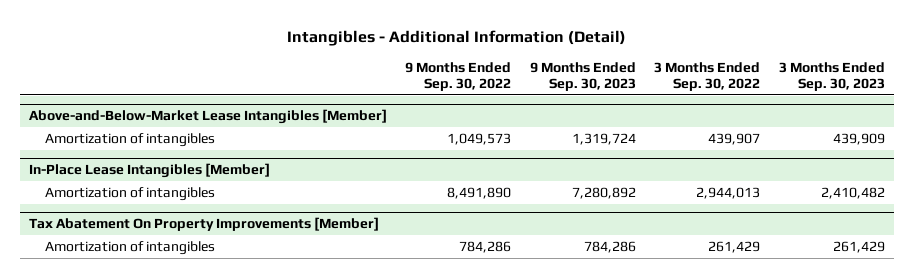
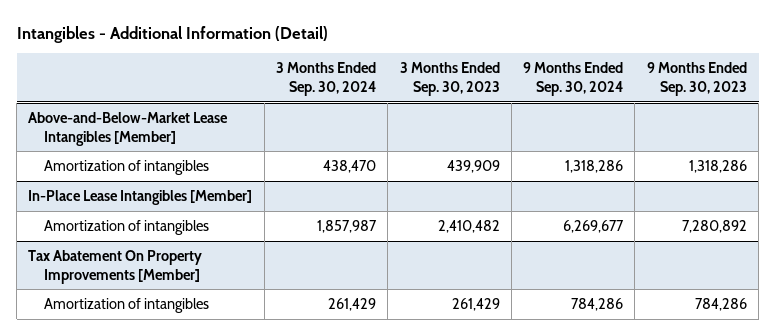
[405,61,512,91] 9 Months Ended Sep. 30, 2022 -> none
[654,61,761,91] 3 Months Ended Sep. 30, 2022 -> none
none -> [276,62,377,96] 3 Months Ended Sep. 30, 2024
none -> [523,62,624,96] 9 Months Ended Sep. 30, 2024
[571,133,636,146] 1,319,724 -> [688,159,747,173] 1,318,286

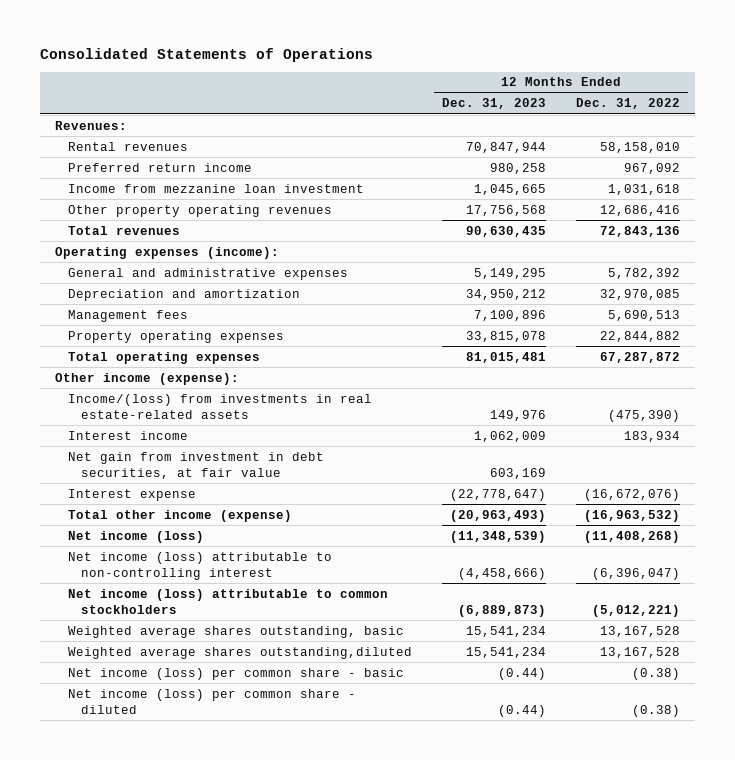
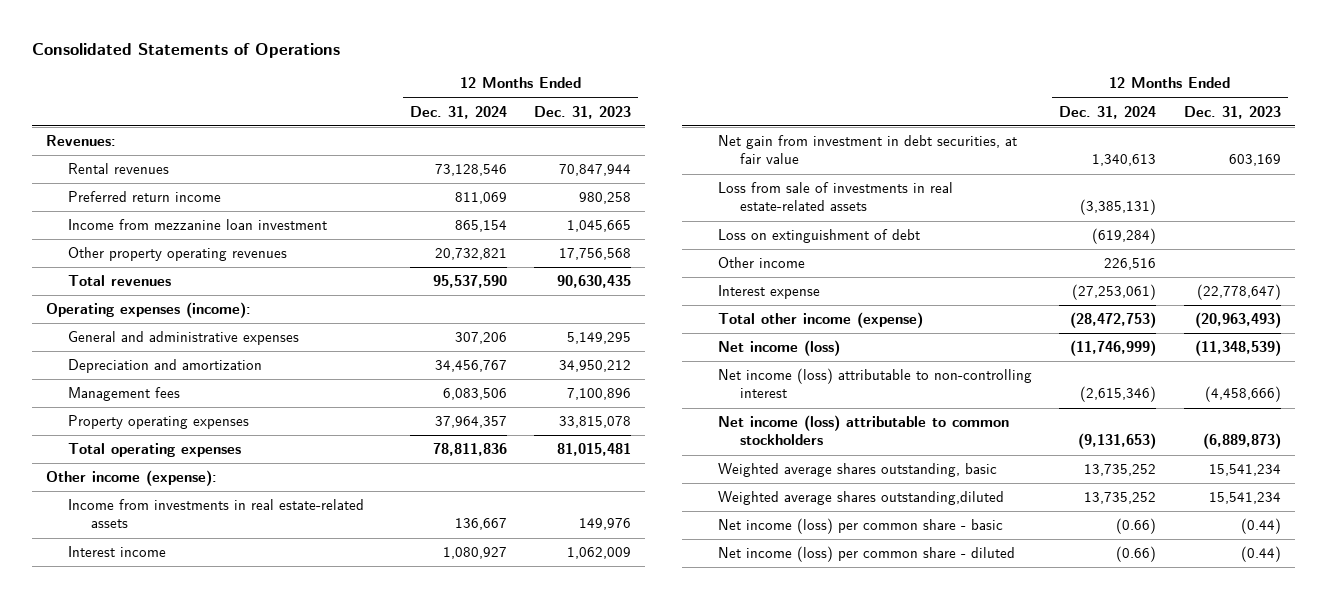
[576,98,681,110] Dec. 31, 2022 -> none
none -> [409,105,507,119] Dec. 31, 2024
[67,393,372,419] Income/(loss) from investments in real estate-related assets -> [68,499,365,529] Income from investments in real estate-related assets
none -> [717,182,953,212] Loss from sale of investments in real estate-related assets
none -> [717,229,920,244] Loss on extinguishment of debt
none -> [717,257,805,269] Other income

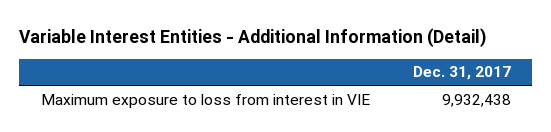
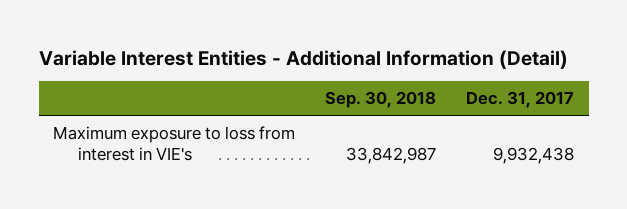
none -> [325,91,437,109] Sep. 30, 2018
[40,93,370,108] Maximum exposure to loss from interest in VIE -> [53,125,296,161] Maximum exposure to loss from interest in VIE's

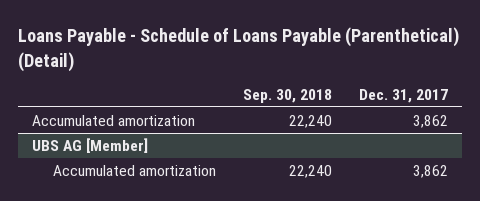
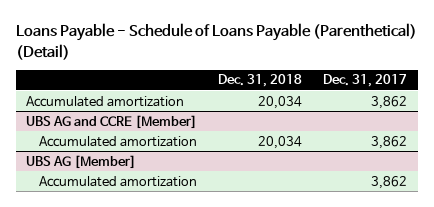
[242,88,332,103] Sep. 30, 2018 -> none
none -> [218,74,303,88] Dec. 31, 2018
none -> [26,114,198,129] UBS AG and CCRE [Member]
none -> [39,135,198,147] Accumulated amortization

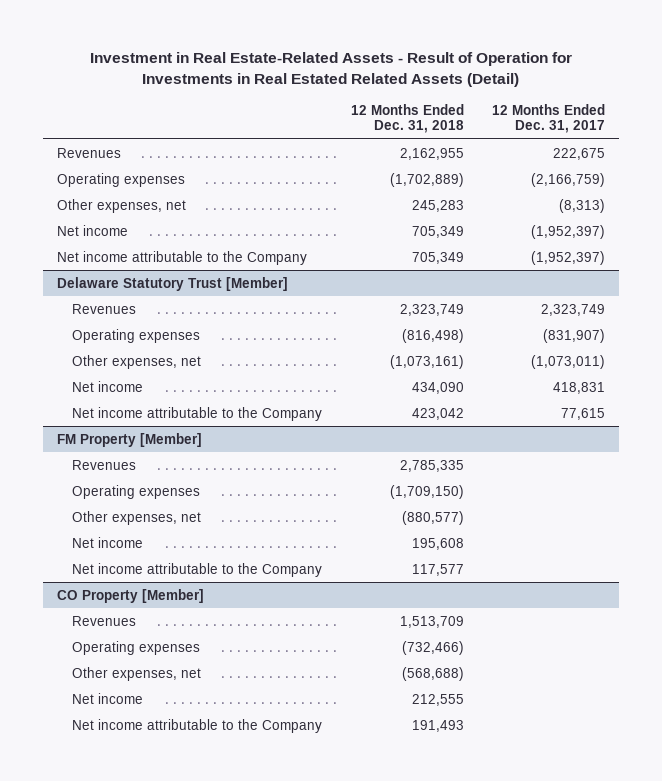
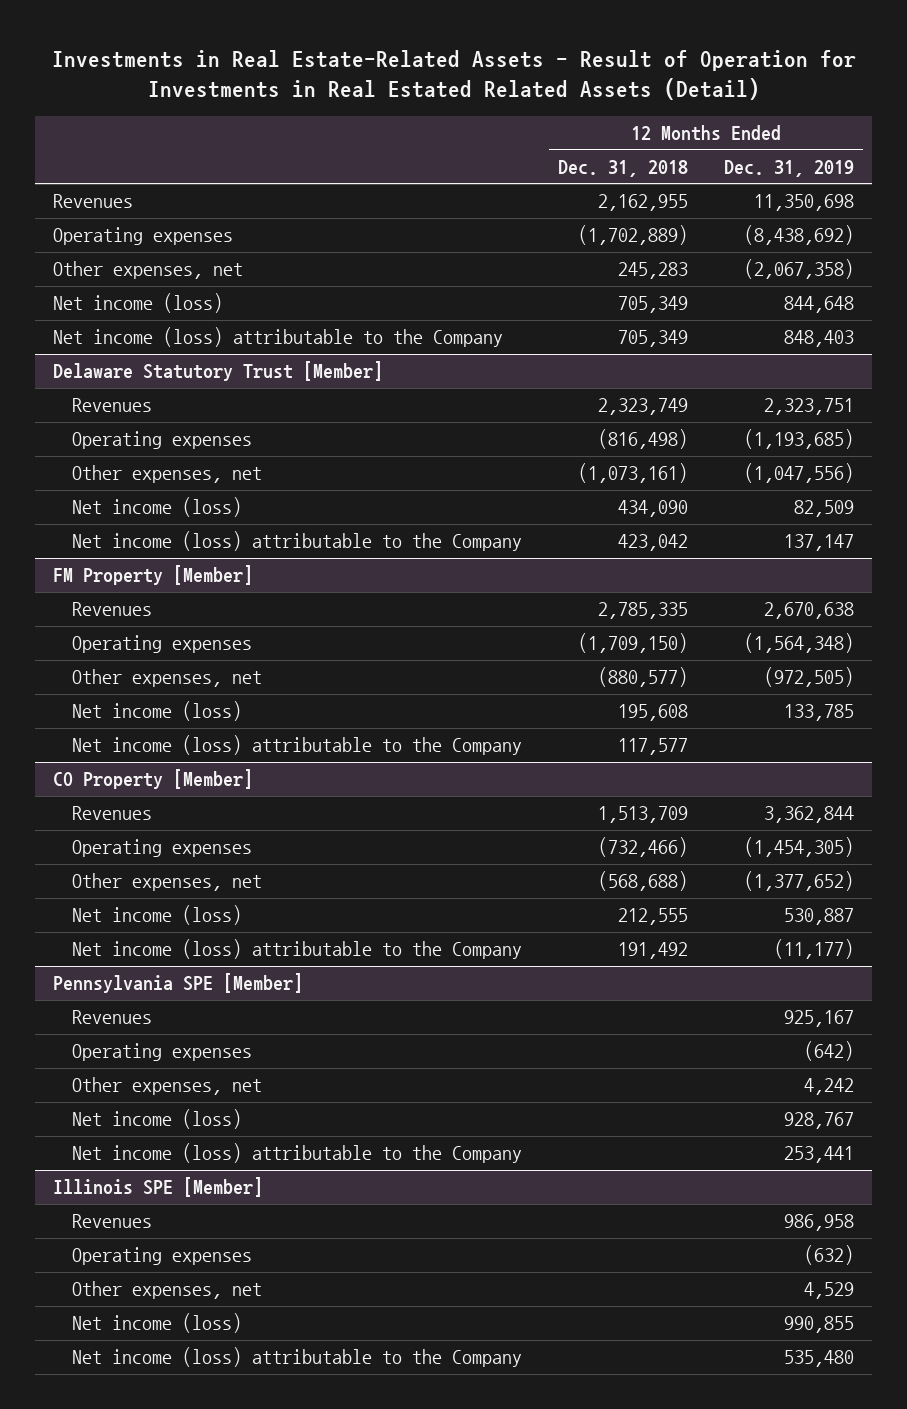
[89,52,572,87] Investment in Real Estate-Related Assets - Result of Operation for Investments in Real Estated Related Assets (Detail) -> [51,49,856,101] Investments in Real Estate-Related Assets - Result of Operation for Investments in Real Estated Related Assets (Detail)
[492,103,606,134] 12 Months Ended Dec. 31, 2017 -> none
none -> [723,159,854,177] Dec. 31, 2019
[56,224,128,236] Net income -> [53,293,224,314] Net income (loss)
[56,250,307,265] Net income attributable to the Company -> [53,327,504,348] Net income (loss) attributable to the Company
[72,380,144,392] Net income -> [71,497,242,518] Net income (loss)
[72,406,323,421] Net income attributable to the Company -> [71,531,522,552] Net income (loss) attributable to the Company
[72,536,144,548] Net income -> [71,701,242,722] Net income (loss)
[72,562,323,577] Net income attributable to the Company -> [71,735,522,756] Net income (loss) attributable to the Company
[72,692,144,704] Net income -> [71,905,242,926] Net income (loss)
[72,718,323,733] Net income attributable to the Company -> [71,939,522,960] Net income (loss) attributable to the Company
[411,719,464,732] 191,493 -> [617,942,688,960] 191,492
none -> [53,973,304,994] Pennsylvania SPE [Member]
none -> [71,1010,152,1025] Revenues
none -> [71,1043,252,1062] Operating expenses
none -> [71,1077,262,1096] Other expenses, net
none -> [71,1109,242,1130] Net income (loss)
none -> [71,1143,522,1164] Net income (loss) attributable to the Company
none -> [53,1177,264,1198] Illinois SPE [Member]
none -> [71,1214,152,1229] Revenues
none -> [71,1247,252,1266] Operating expenses
none -> [71,1281,262,1300] Other expenses, net
none -> [71,1313,242,1334] Net income (loss)
none -> [71,1347,522,1368] Net income (loss) attributable to the Company

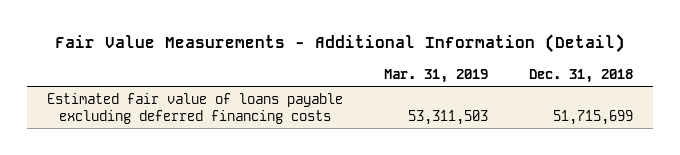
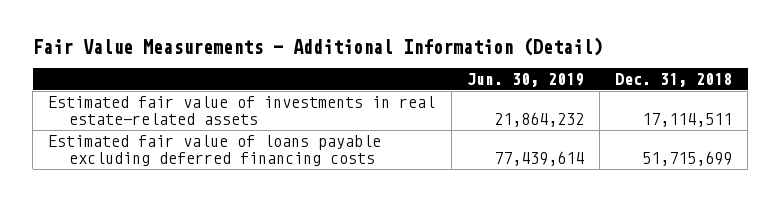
[384,68,489,83] Mar. 31, 2019 -> none
none -> [466,73,584,88] Jun. 30, 2019
none -> [48,96,436,126] Estimated fair value of investments in real estate-related assets

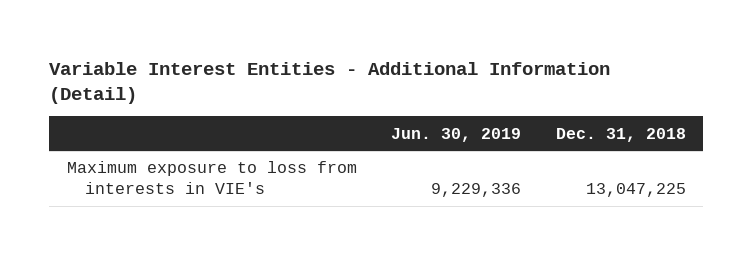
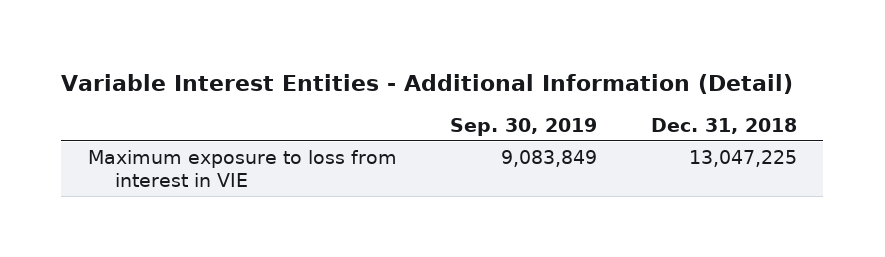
[391,127,522,142] Jun. 30, 2019 -> none
none -> [450,118,598,137] Sep. 30, 2019
[66,161,357,195] Maximum exposure to loss from interests in VIE's -> [88,150,398,187] Maximum exposure to loss from interest in VIE

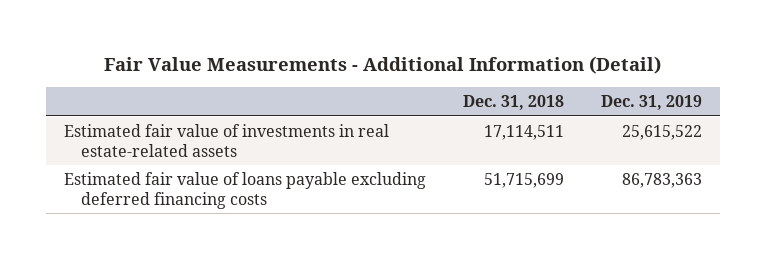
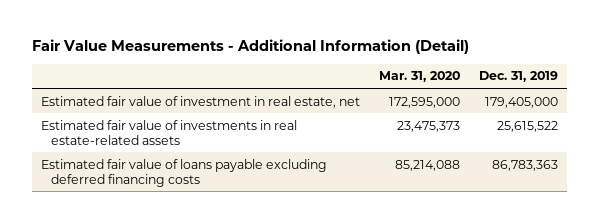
[463,95,565,111] Dec. 31, 2018 -> none
none -> [379,71,461,83] Mar. 31, 2020
none -> [41,95,361,108] Estimated fair value of investment in real estate, net

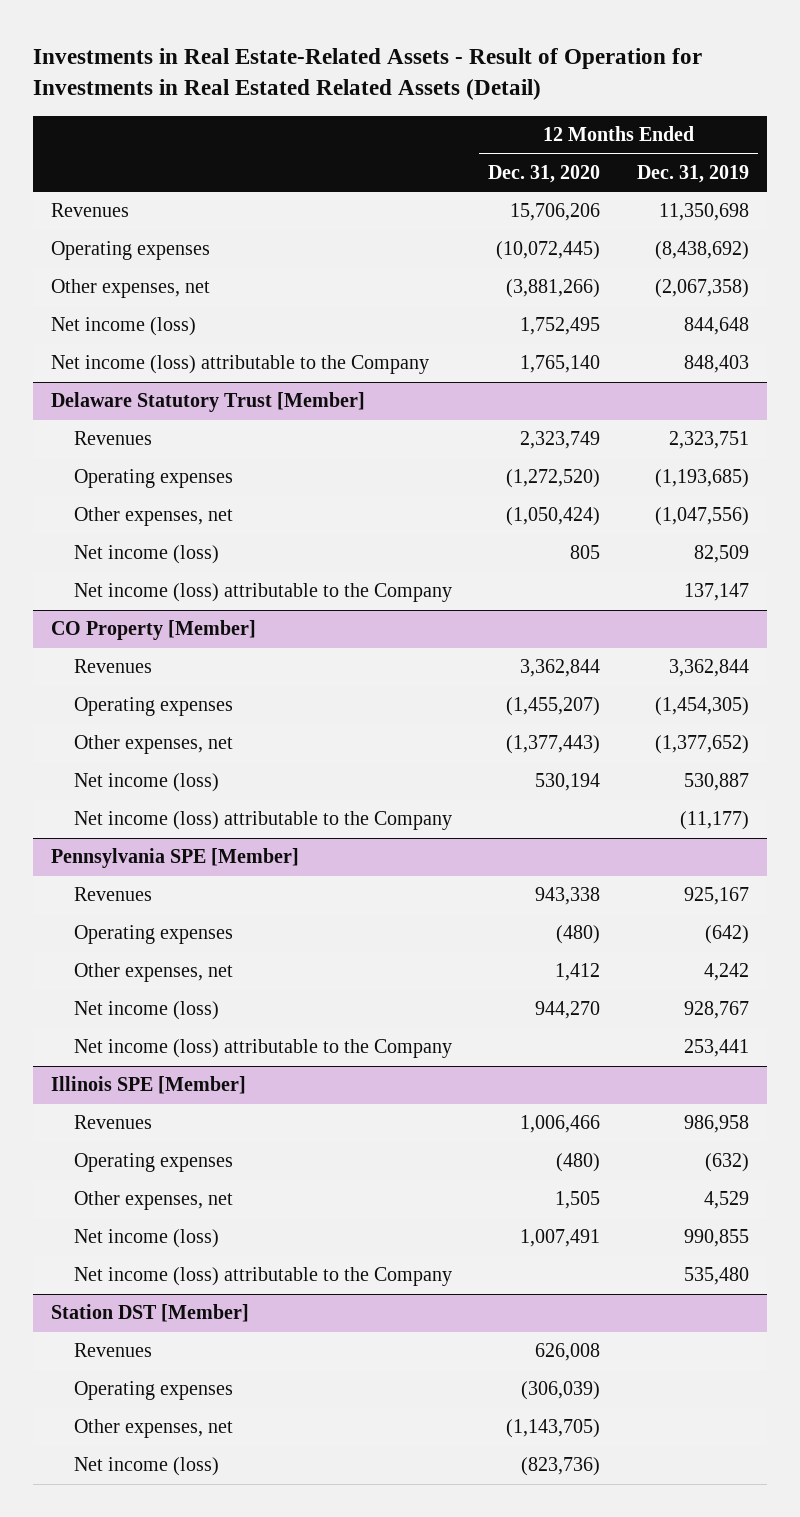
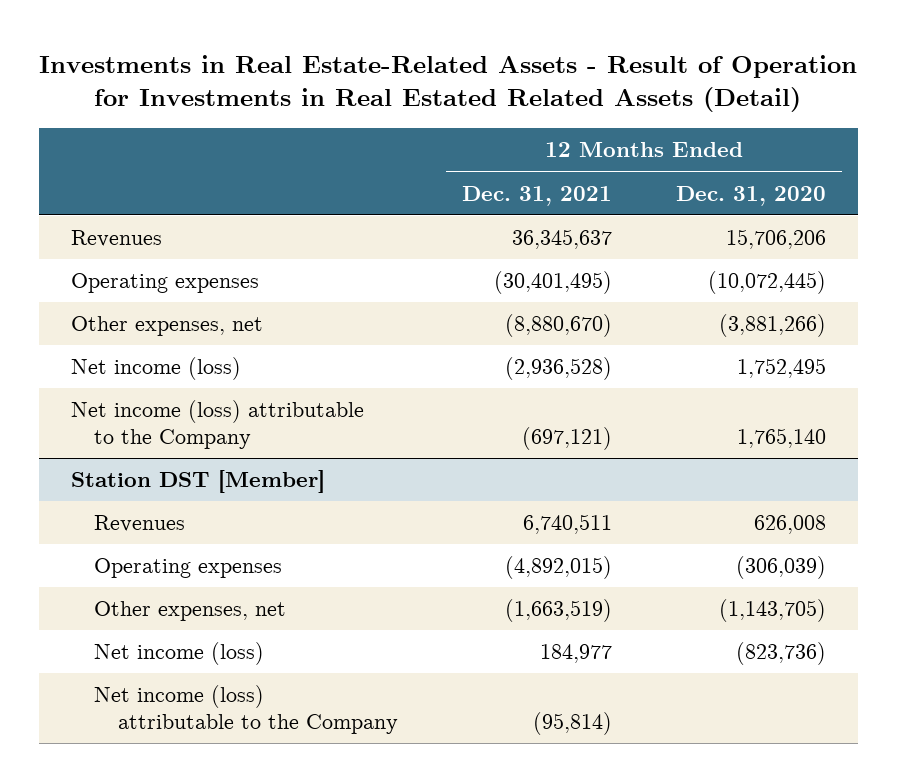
[636,164,749,183] Dec. 31, 2019 -> none
none -> [461,185,612,206] Dec. 31, 2021
[51,392,366,413] Delaware Statutory Trust [Member] -> none
[74,431,153,446] Revenues -> none
[74,469,234,489] Operating expenses -> none
[74,507,234,527] Other expenses, net -> none
[74,545,220,565] Net income (loss) -> none
[74,583,453,603] Net income (loss) attributable to the Company -> none
[51,620,257,641] CO Property [Member] -> none
[74,659,153,674] Revenues -> none
[74,697,234,717] Operating expenses -> none
[74,735,234,755] Other expenses, net -> none
[74,773,220,793] Net income (loss) -> none
[74,811,453,831] Net income (loss) attributable to the Company -> none
[51,848,300,869] Pennsylvania SPE [Member] -> none
[74,887,153,902] Revenues -> none
[74,925,234,945] Operating expenses -> none
[74,963,234,983] Other expenses, net -> none
[74,1001,220,1021] Net income (loss) -> none
[74,1039,453,1059] Net income (loss) attributable to the Company -> none
[51,1076,247,1095] Illinois SPE [Member] -> none
[74,1115,153,1130] Revenues -> none
[74,1153,234,1173] Operating expenses -> none
[74,1191,234,1211] Other expenses, net -> none
[74,1229,220,1249] Net income (loss) -> none
[74,1267,453,1287] Net income (loss) attributable to the Company -> none
none -> [94,685,398,734] Net income (loss) attributable to the Company

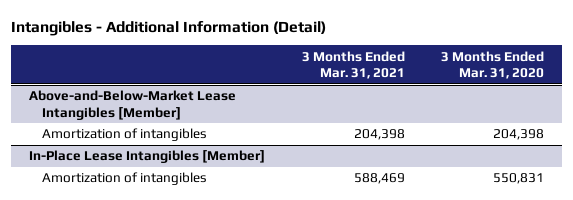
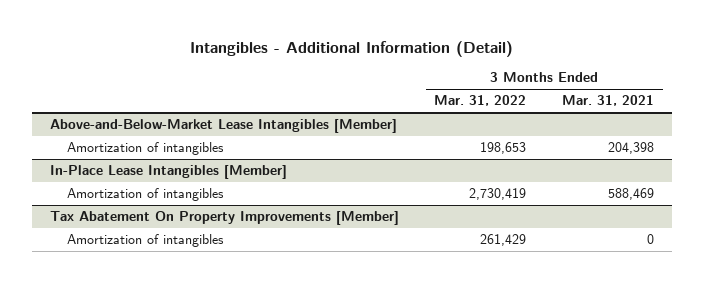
[440,50,544,80] 3 Months Ended Mar. 31, 2020 -> none
none -> [434,95,527,107] Mar. 31, 2022
none -> [49,211,399,226] Tax Abatement On Property Improvements [Member]
none -> [66,234,224,248] Amortization of intangibles

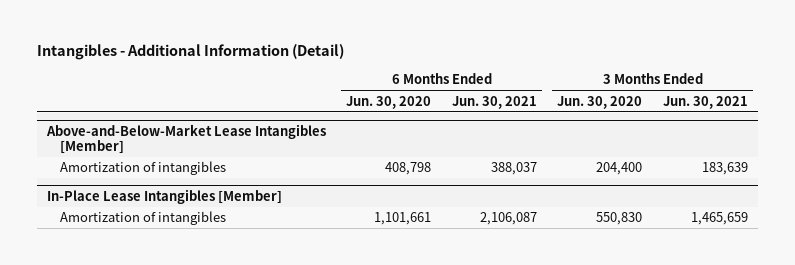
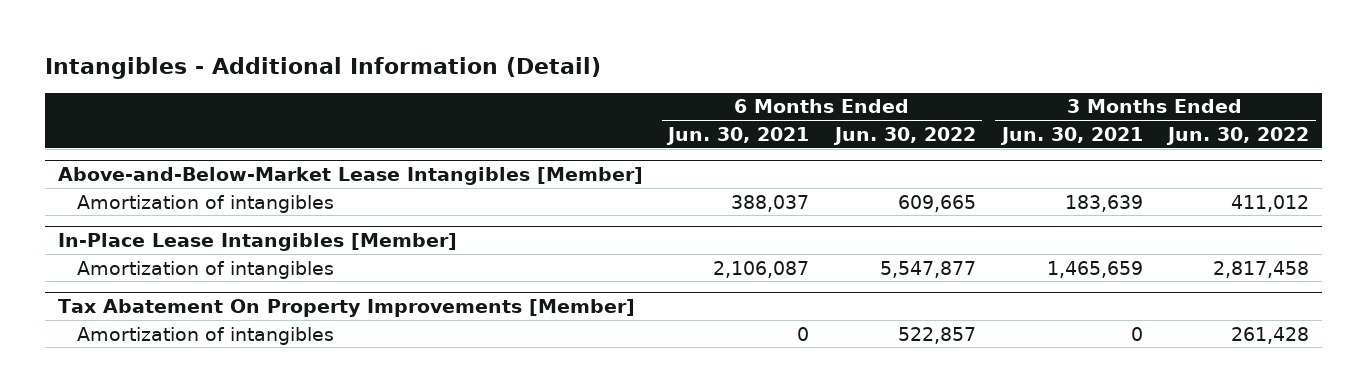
[346,95,432,109] Jun. 30, 2020 -> none
[557,95,643,109] Jun. 30, 2020 -> none
none -> [833,126,977,145] Jun. 30, 2022
none -> [1166,126,1310,145] Jun. 30, 2022
none -> [57,298,635,317] Tax Abatement On Property Improvements [Member]
none -> [76,326,334,345] Amortization of intangibles

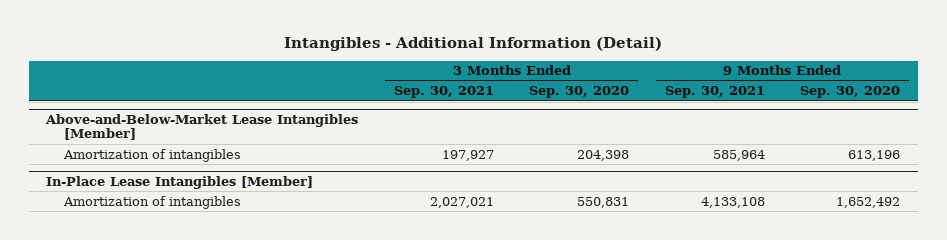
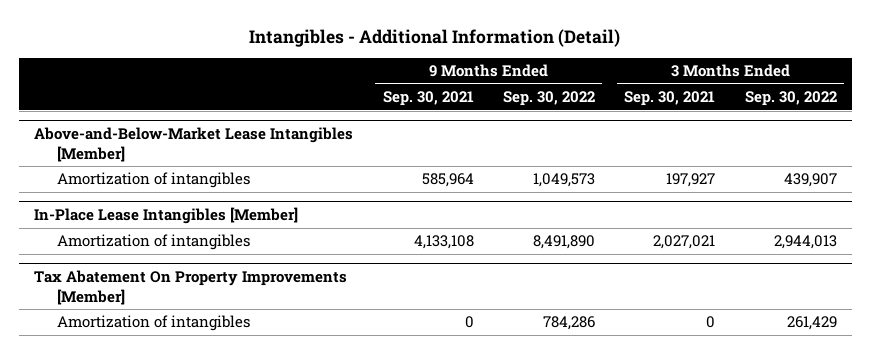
[529,86,630,99] Sep. 30, 2020 -> none
[800,86,901,99] Sep. 30, 2020 -> none
none -> [502,91,595,107] Sep. 30, 2022
none -> [744,91,837,107] Sep. 30, 2022
none -> [34,270,348,305] Tax Abatement On Property Improvements [Member]
none -> [57,315,251,332] Amortization of intangibles

